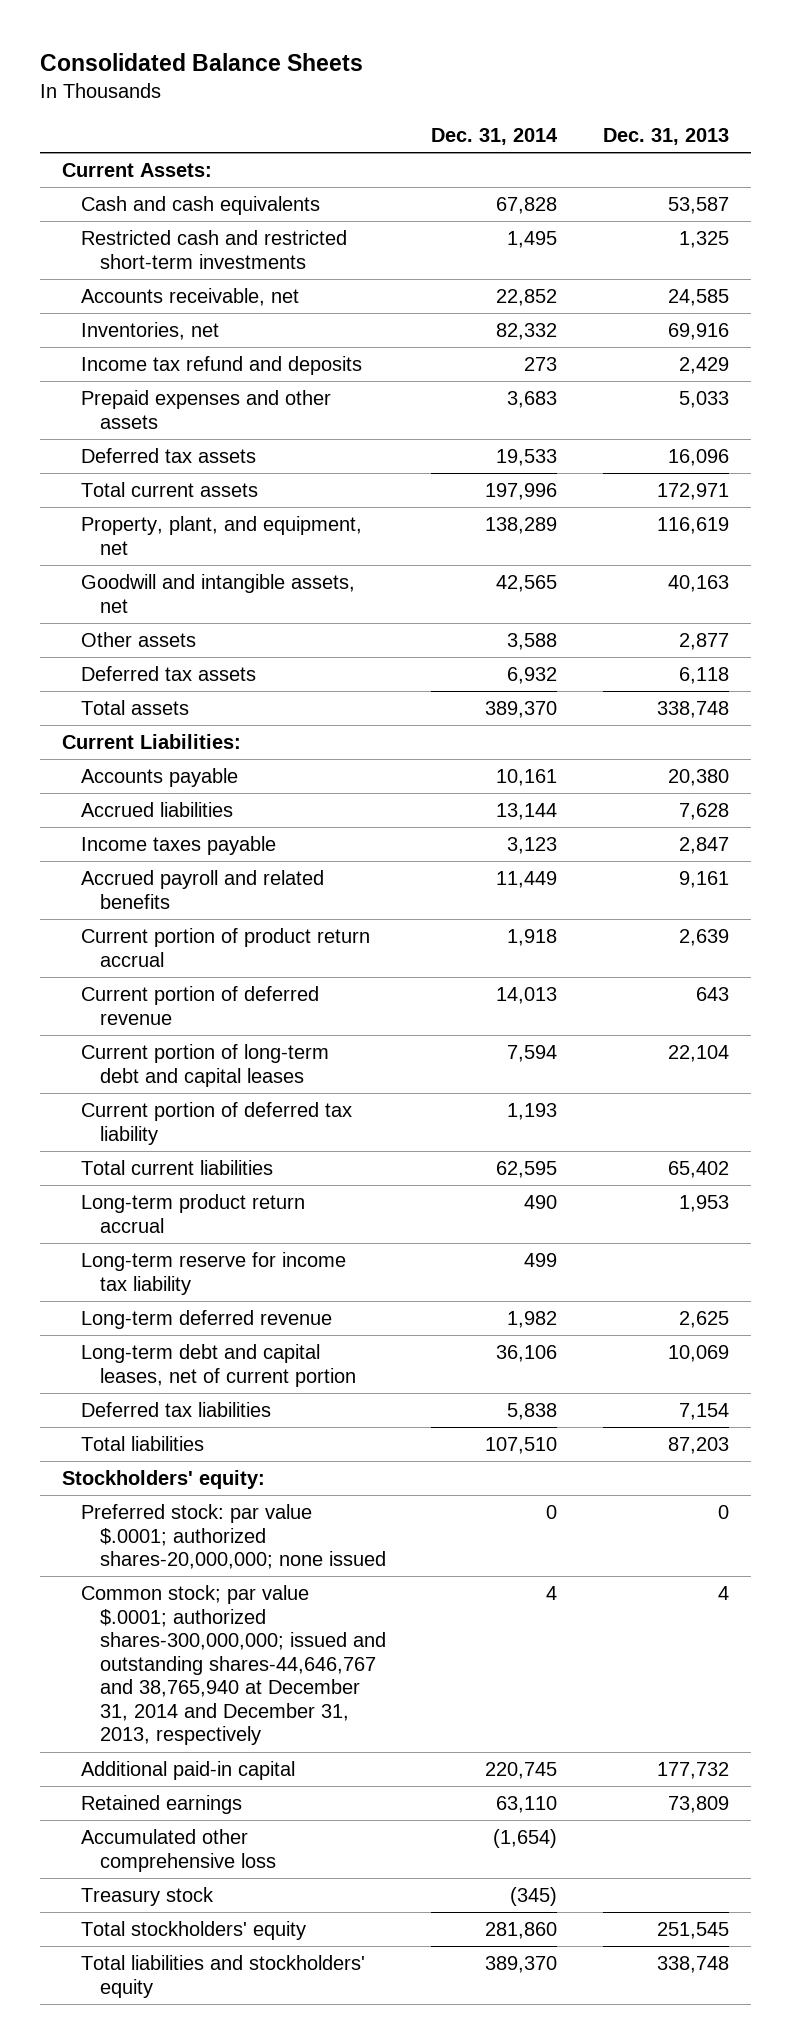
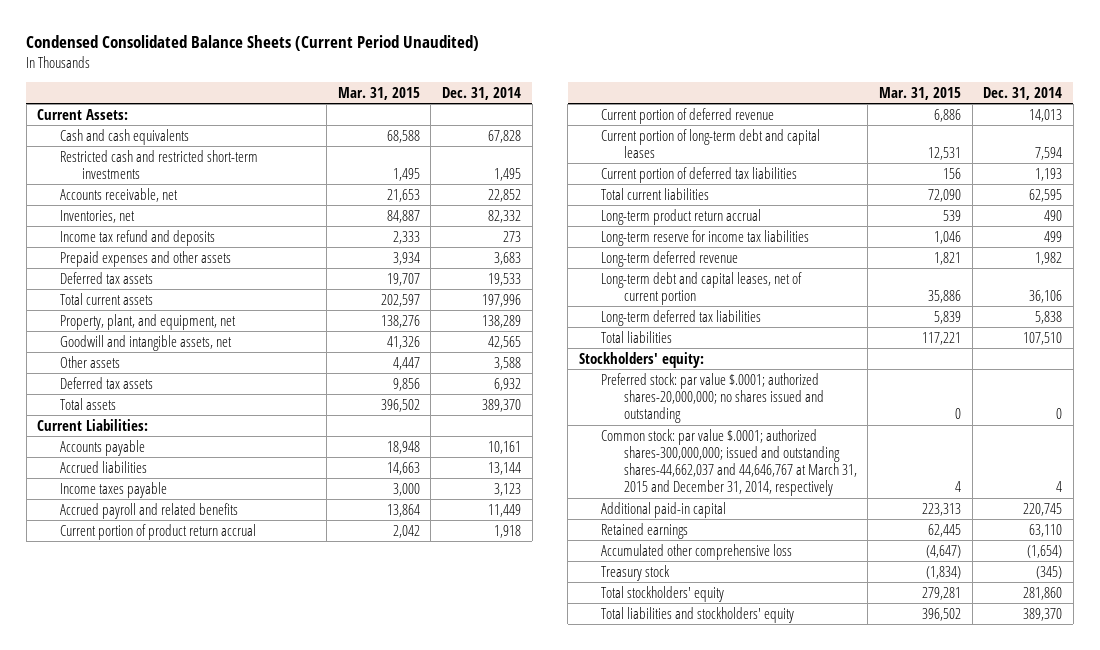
[39,52,363,71] Consolidated Balance Sheets -> [26,35,480,52] Condensed Consolidated Balance Sheets (Current Period Unaudited)
[602,128,729,146] Dec. 31, 2013 -> none
none -> [337,86,420,100] Mar. 31, 2015
[81,1102,353,1145] Current portion of deferred tax liability -> [601,166,798,183] Current portion of deferred tax liabilities
[81,1252,347,1295] Long-term reserve for income tax liability -> [601,229,810,246] Long-term reserve for income tax liabilities
[81,1402,272,1418] Deferred tax liabilities -> [601,309,762,326] Long-term deferred tax liabilities
[81,1504,386,1570] Preferred stock: par value $.0001; authorized shares-20,000,000; none issued -> [601,372,824,424] Preferred stock: par value $.0001; authorized shares-20,000,000; no shares issued and outstanding
[81,1585,386,1746] Common stock; par value $.0001; authorized shares-300,000,000; issued and outstanding shares-44,646,767 and 38,765,940 at December 31, 2014 and December 31, 2013, respectively -> [601,428,857,497] Common stock: par value $.0001; authorized shares-300,000,000; issued and outstanding shares-44,662,037 and 44,646,767 at March 31, 2015 and December 31, 2014, respectively

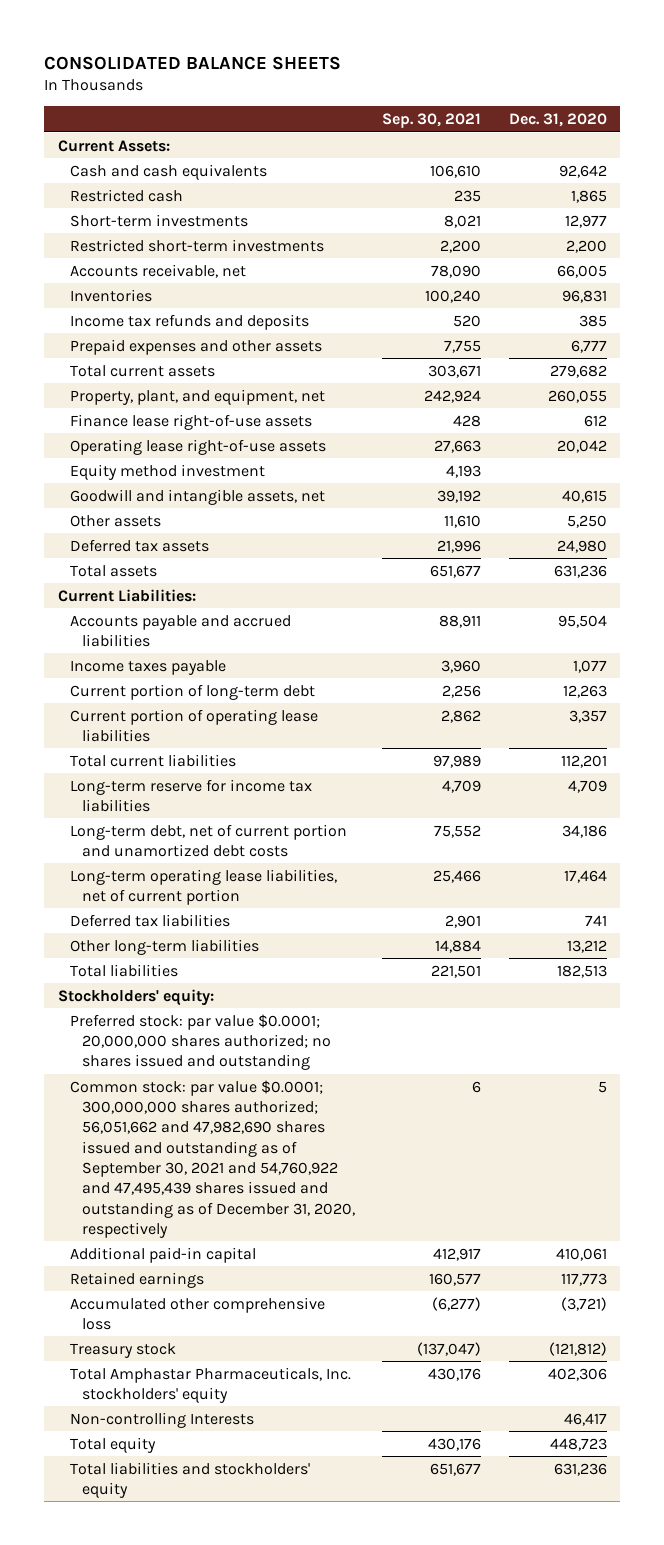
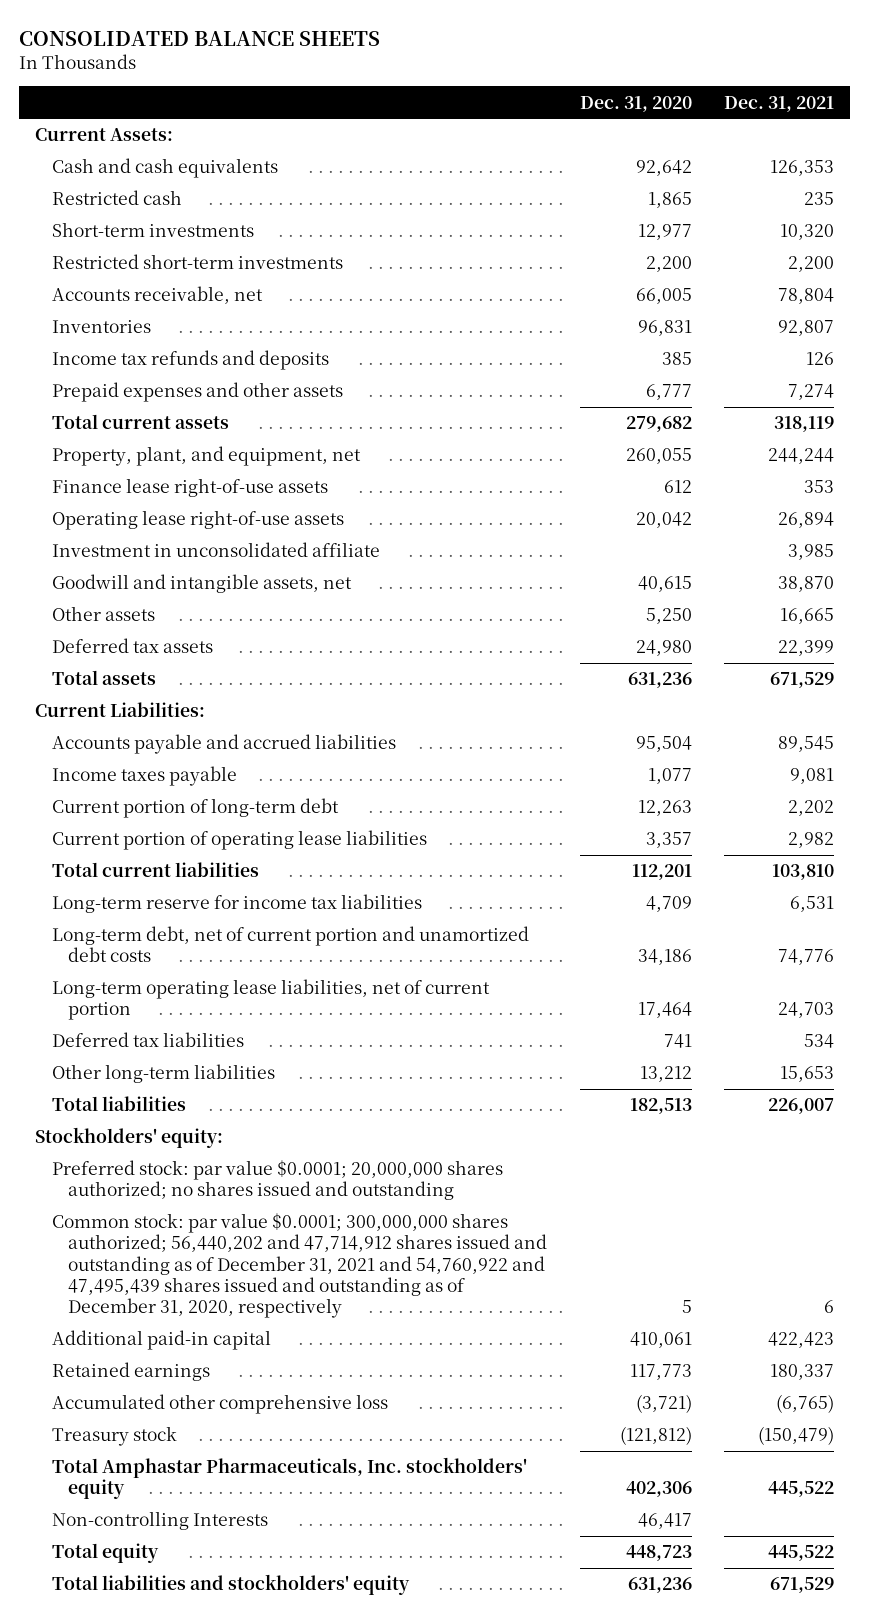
[382,113,482,129] Sep. 30, 2021 -> none
none -> [724,95,835,112] Dec. 31, 2021
[69,463,265,480] Equity method investment -> [51,542,380,558] Investment in unconsolidated affiliate
[69,1079,355,1238] Common stock: par value $0.0001; 300,000,000 shares authorized; 56,051,662 and 47,982,690 shares issued and outstanding as of September 30, 2021 and 54,760,922 and 47,495,439 shares issued and outstanding as of December 31, 2020, respectively -> [51,1213,548,1319] Common stock: par value $0.0001; 300,000,000 shares authorized; 56,440,202 and 47,714,912 shares issued and outstanding as of December 31, 2021 and 54,760,922 and 47,495,439 shares issued and outstanding as of December 31, 2020, respectively

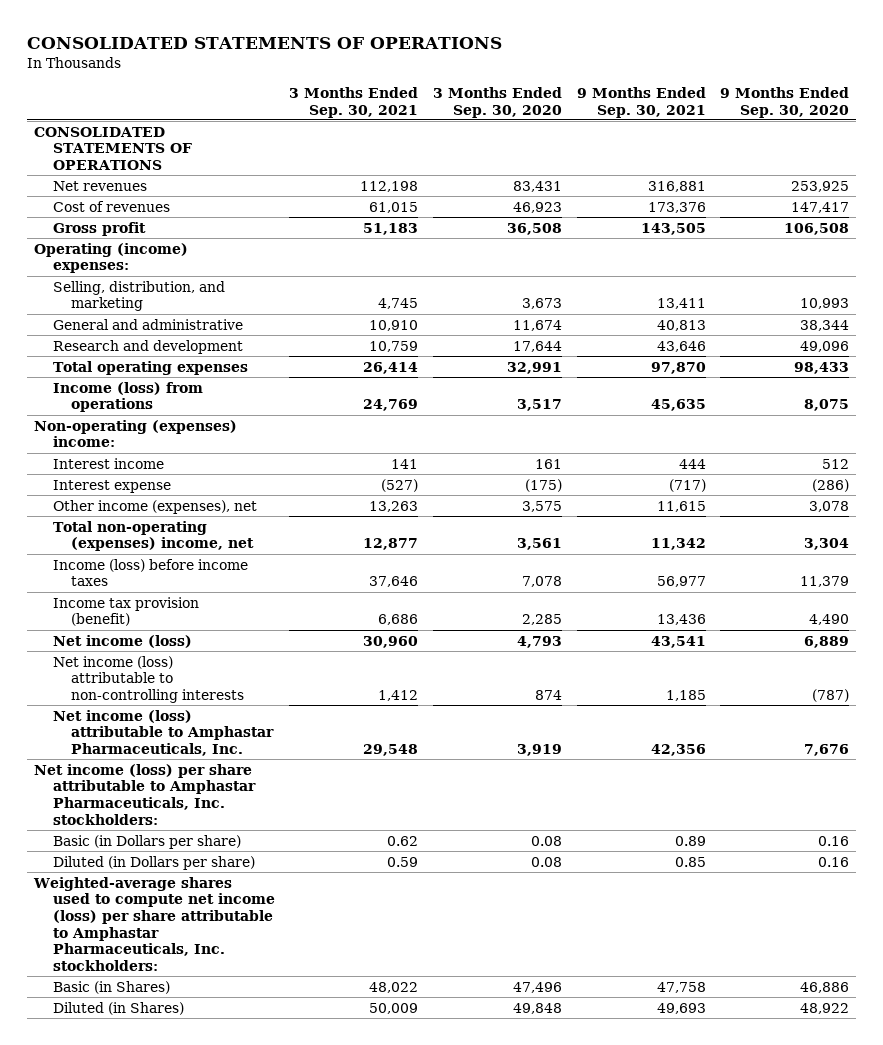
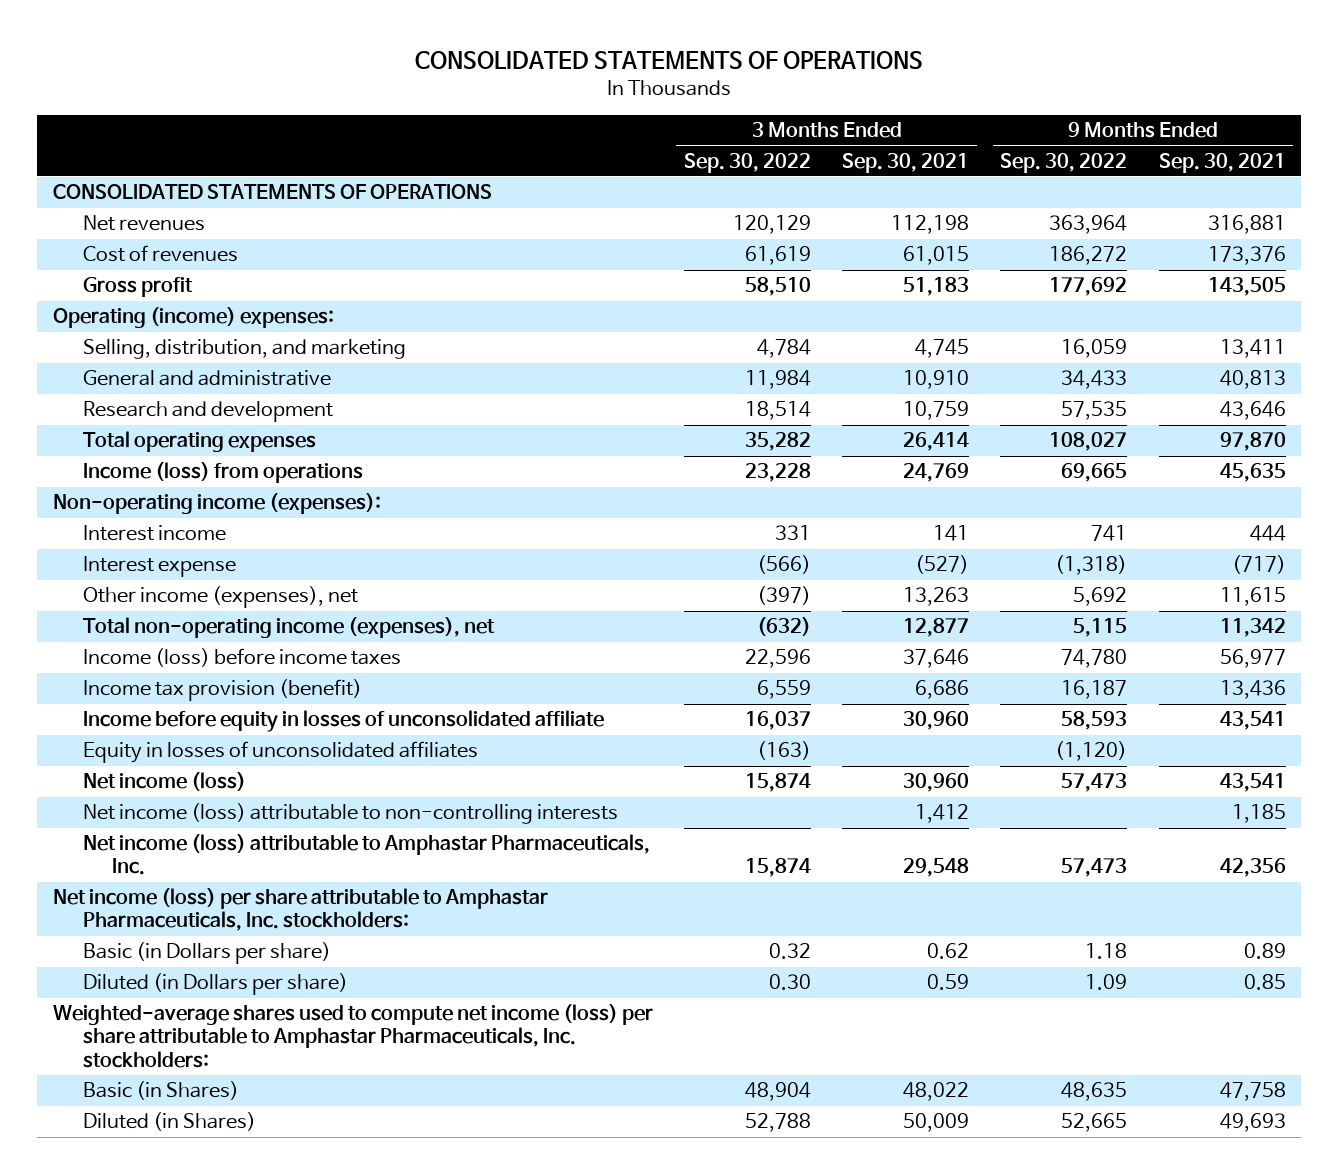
[433,86,563,118] 3 Months Ended Sep. 30, 2020 -> none
[720,86,850,118] 9 Months Ended Sep. 30, 2020 -> none
none -> [683,152,811,173] Sep. 30, 2022
none -> [1000,152,1128,173] Sep. 30, 2022
[34,419,238,448] Non-operating (expenses) income: -> [52,493,381,515] Non-operating income (expenses):
[52,520,255,552] Total non-operating (expenses) income, net -> [82,617,495,639] Total non-operating income (expenses), net
none -> [82,710,604,733] Income before equity in losses of unconsolidated affiliate
none -> [82,741,478,764] Equity in losses of unconsolidated affiliates

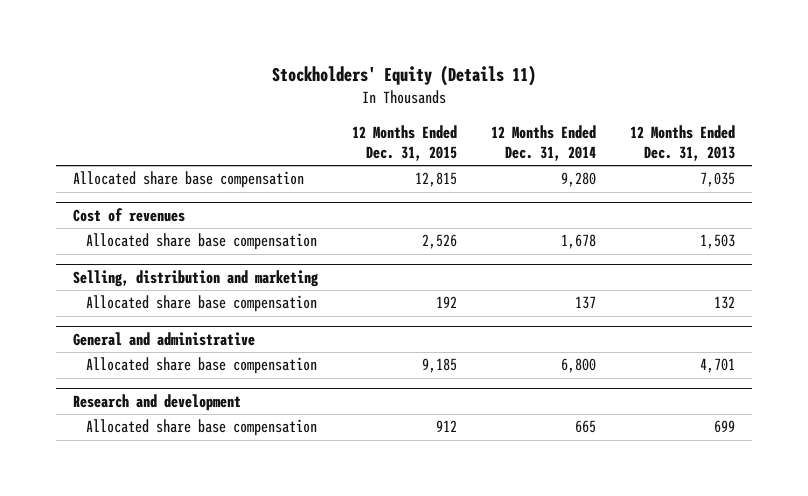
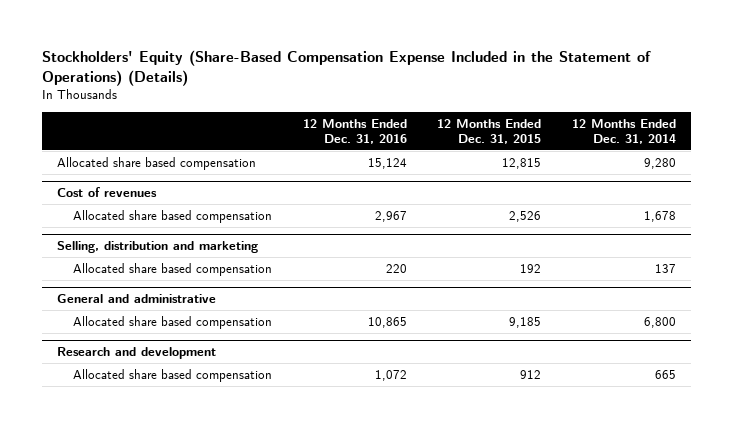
[272,65,537,87] Stockholders' Equity (Details 11) -> [41,49,651,86] Stockholders' Equity (Share-Based Compensation Expense Included in the Statement of Operations) (Details)
[629,124,735,162] 12 Months Ended Dec. 31, 2013 -> none
none -> [302,118,407,144] 12 Months Ended Dec. 31, 2016
[73,171,305,189] Allocated share base compensation -> [56,156,256,170] Allocated share based compensation
[85,233,317,251] Allocated share base compensation -> [73,209,273,223] Allocated share based compensation
[85,295,317,313] Allocated share base compensation -> [73,262,273,276] Allocated share based compensation
[85,357,317,375] Allocated share base compensation -> [73,315,273,329] Allocated share based compensation
[85,419,317,437] Allocated share base compensation -> [73,368,273,382] Allocated share based compensation

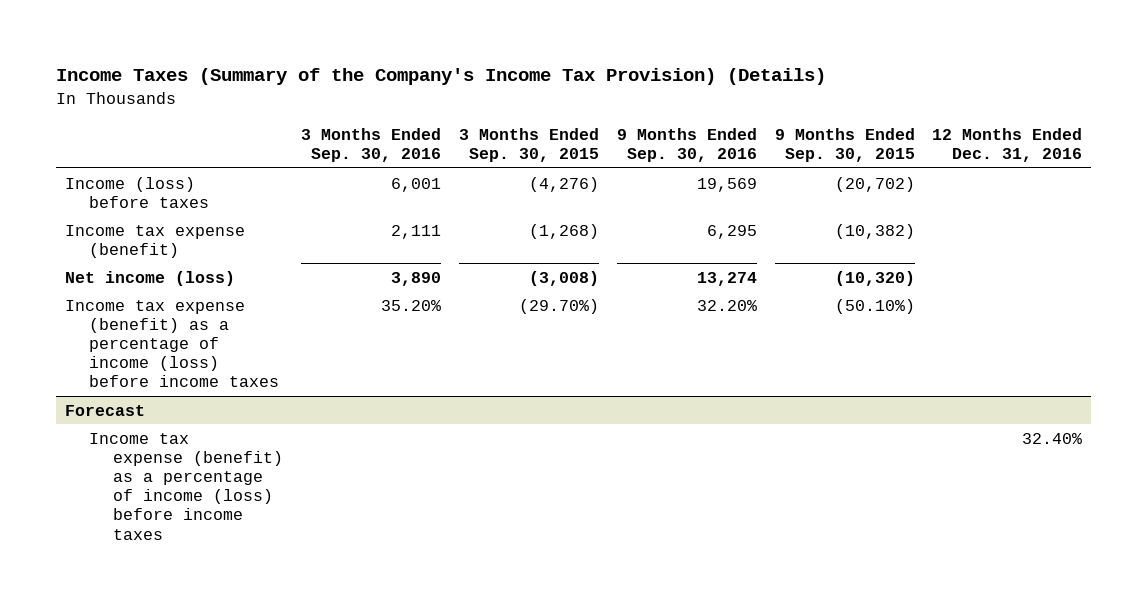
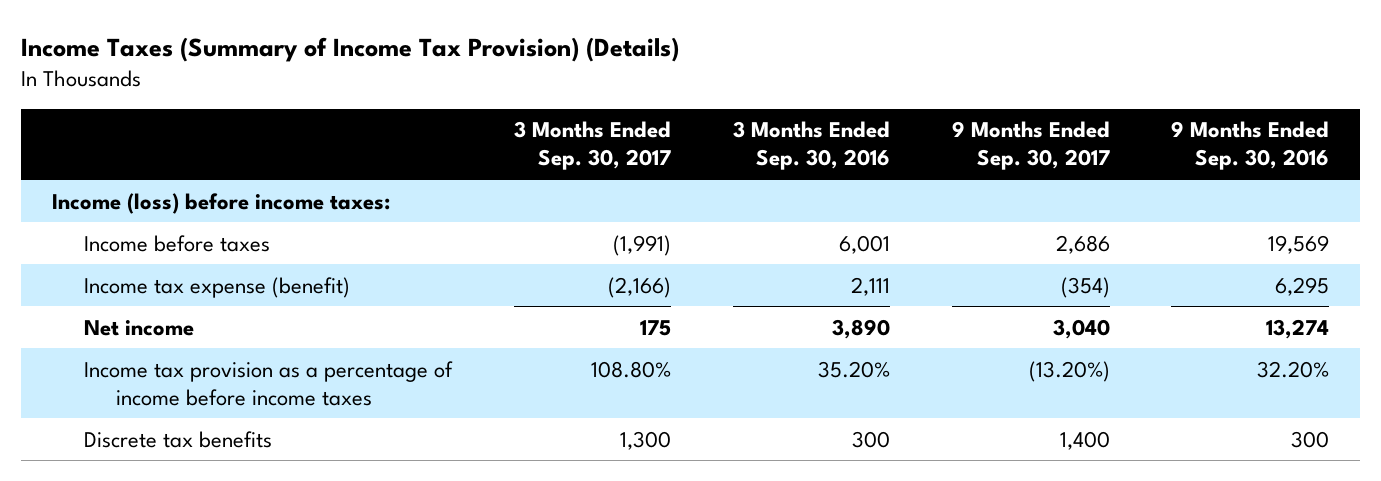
[55,68,826,86] Income Taxes (Summary of the Company's Income Tax Provision) (Details) -> [20,36,679,62] Income Taxes (Summary of Income Tax Provision) (Details)
[458,127,599,162] 3 Months Ended Sep. 30, 2015 -> none
[774,127,915,162] 9 Months Ended Sep. 30, 2015 -> none
[932,127,1083,162] 12 Months Ended Dec. 31, 2016 -> none
none -> [513,121,671,171] 3 Months Ended Sep. 30, 2017
none -> [951,121,1110,171] 9 Months Ended Sep. 30, 2017
none -> [51,192,390,214] Income (loss) before income taxes:
[64,176,209,208] Income (loss) before taxes -> [83,234,270,252] Income before taxes
[64,404,145,416] Forecast -> none
[88,432,284,540] Income tax expense (benefit) as a percentage of income (loss) before income taxes -> none
[64,270,235,286] Net income (loss) -> [83,319,194,336] Net income
[64,299,279,388] Income tax expense (benefit) as a percentage of income (loss) before income taxes -> [83,360,453,406] Income tax provision as a percentage of income before income taxes
none -> [83,430,272,448] Discrete tax benefits

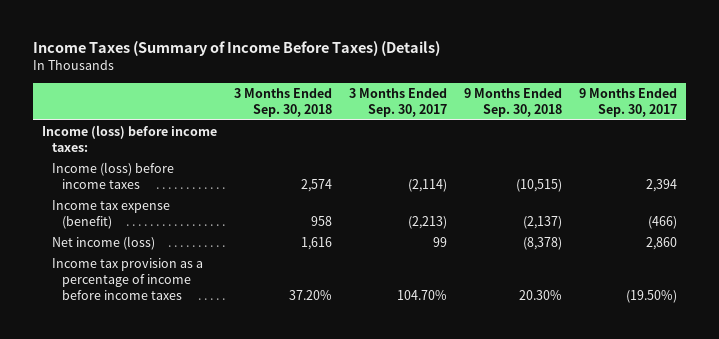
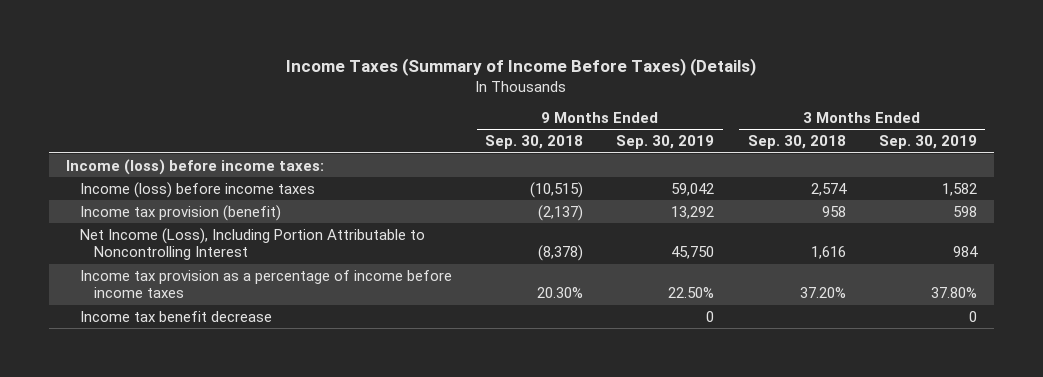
[348,87,447,117] 3 Months Ended Sep. 30, 2017 -> none
[579,87,678,117] 9 Months Ended Sep. 30, 2017 -> none
none -> [616,135,715,150] Sep. 30, 2019
none -> [879,135,978,150] Sep. 30, 2019
[51,200,170,230] Income tax expense (benefit) -> [79,204,281,221] Income tax provision (benefit)
[51,236,155,251] Net income (loss) -> [79,227,425,261] Net Income (Loss), Including Portion Attributable to Noncontrolling Interest
none -> [79,310,272,322] Income tax benefit decrease

